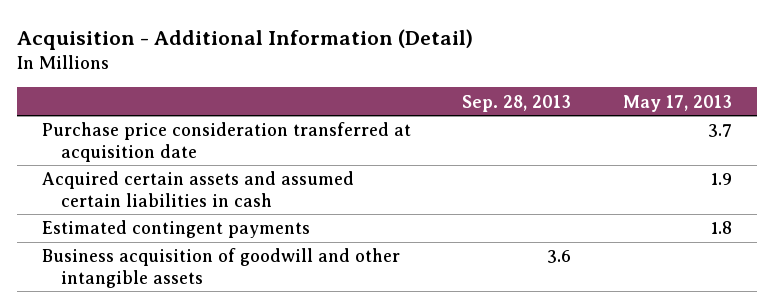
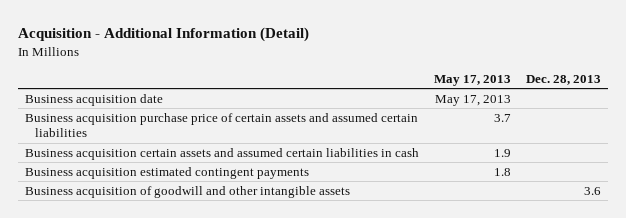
[462,94,572,112] Sep. 28, 2013 -> none
none -> [525,74,601,85] Dec. 28, 2013
none -> [24,93,163,106] Business acquisition date
[42,122,412,162] Purchase price consideration transferred at acquisition date -> [24,112,418,138] Business acquisition purchase price of certain assets and assumed certain liabilities
[42,171,355,207] Acquired certain assets and assumed certain liabilities in cash -> [24,147,419,160] Business acquisition certain assets and assumed certain liabilities in cash
[42,220,311,239] Estimated contingent payments -> [24,166,309,179] Business acquisition estimated contingent payments

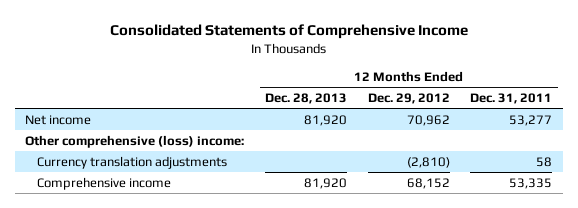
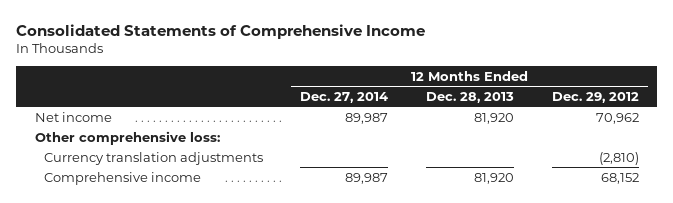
[470,92,553,104] Dec. 31, 2011 -> none
none -> [300,91,389,103] Dec. 27, 2014
[25,134,245,148] Other comprehensive (loss) income: -> [34,130,220,145] Other comprehensive loss:

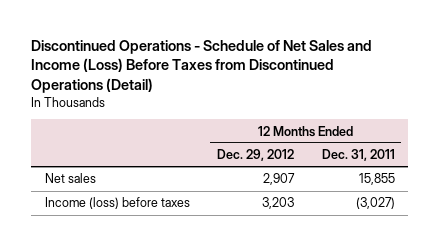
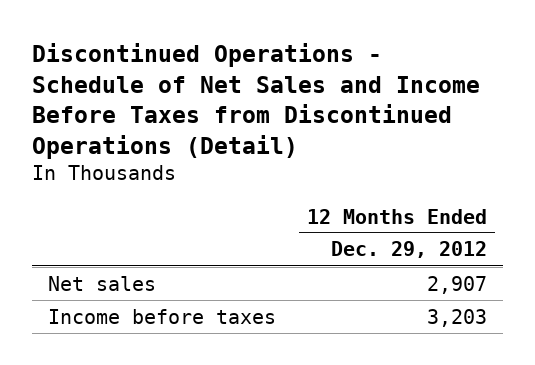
[31,39,373,93] Discontinued Operations - Schedule of Net Sales and Income (Loss) Before Taxes from Discontinued Operations (Detail) -> [32,43,481,159] Discontinued Operations - Schedule of Net Sales and Income Before Taxes from Discontinued Operations (Detail)
[321,149,395,162] Dec. 31, 2011 -> none
[45,197,191,210] Income (loss) before taxes -> [47,308,276,324] Income before taxes

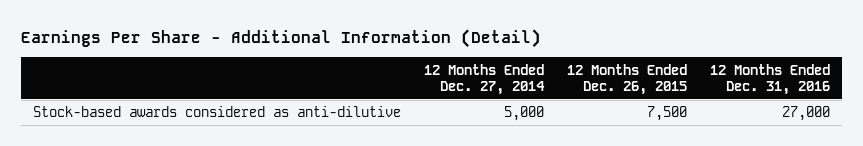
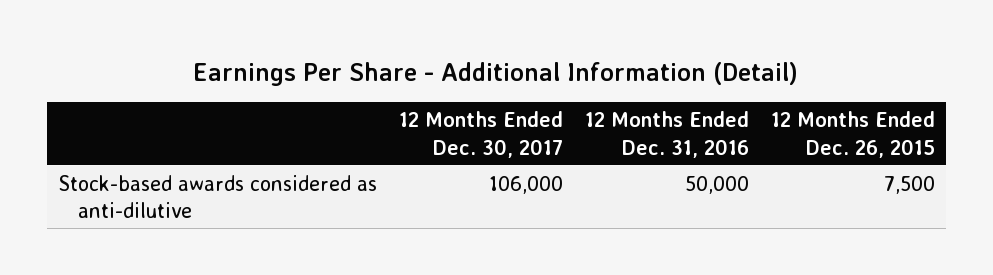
[423,63,545,96] 12 Months Ended Dec. 27, 2014 -> none
none -> [398,111,563,158] 12 Months Ended Dec. 30, 2017
[782,106,831,122] 27,000 -> [685,175,750,194] 50,000

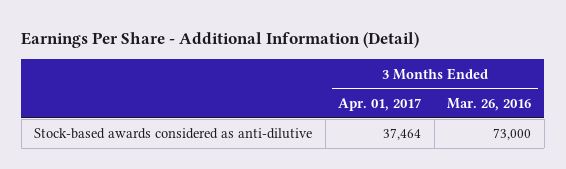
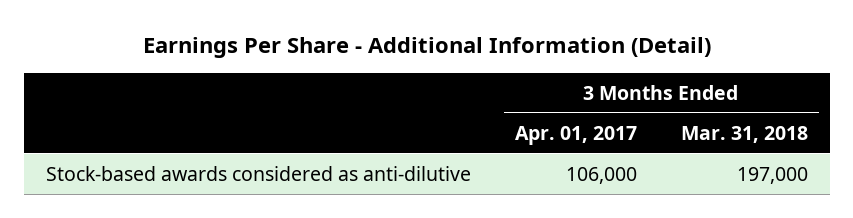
[447,97,532,111] Mar. 26, 2016 -> none
none -> [680,125,808,143] Mar. 31, 2018
[383,128,422,141] 37,464 -> [565,166,637,184] 106,000

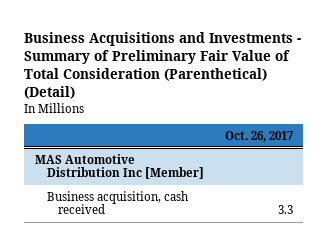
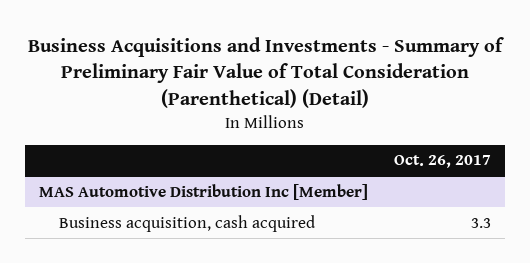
[46,190,188,215] Business acquisition, cash received -> [58,214,315,232] Business acquisition, cash acquired

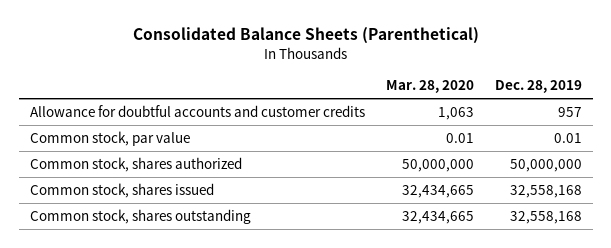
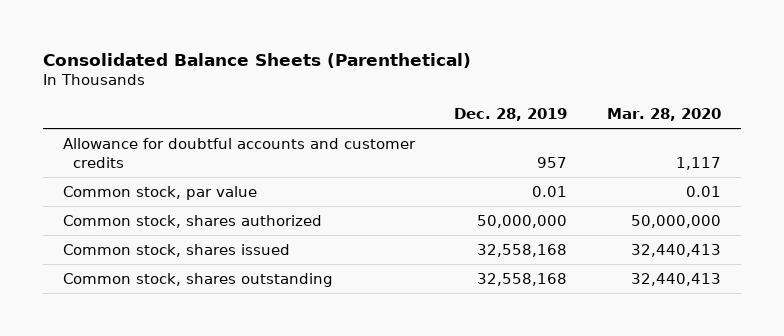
[437,106,474,120] 1,063 -> [676,156,722,170] 1,117
[401,184,474,198] 32,434,665 -> [631,243,722,257] 32,440,413
[401,210,474,224] 32,434,665 -> [631,272,722,286] 32,440,413

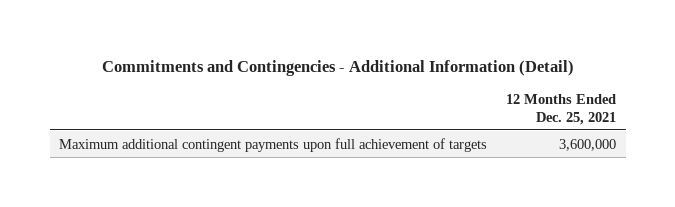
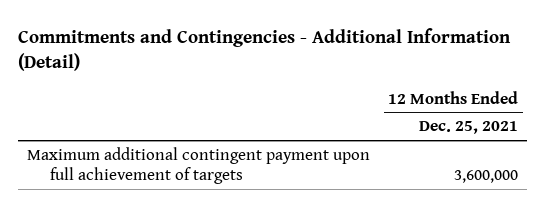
[59,137,488,152] Maximum additional contingent payments upon full achievement of targets -> [26,146,370,185] Maximum additional contingent payment upon full achievement of targets

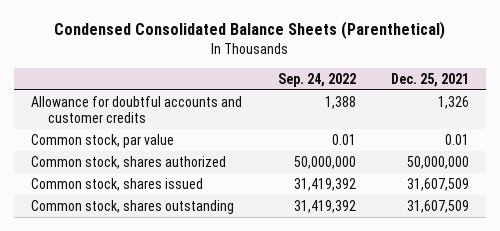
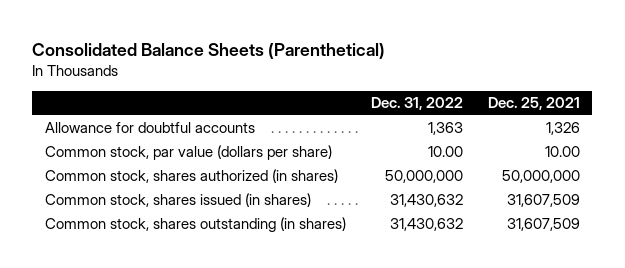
[54,21,446,40] Condensed Consolidated Balance Sheets (Parenthetical) -> [32,42,386,59] Consolidated Balance Sheets (Parenthetical)
[277,72,356,87] Sep. 24, 2022 -> none
none -> [370,97,463,111] Dec. 31, 2022
[31,95,243,124] Allowance for doubtful accounts and customer credits -> [44,122,255,134] Allowance for doubtful accounts
[31,133,175,148] Common stock, par value -> [44,145,332,161] Common stock, par value (dollars per share)
[444,133,469,145] 0.01 -> [544,146,580,158] 10.00
[31,155,227,169] Common stock, shares authorized -> [44,169,338,184] Common stock, shares authorized (in shares)
[31,177,204,191] Common stock, shares issued -> [44,193,311,208] Common stock, shares issued (in shares)
[31,199,235,214] Common stock, shares outstanding -> [44,217,346,233] Common stock, shares outstanding (in shares)

